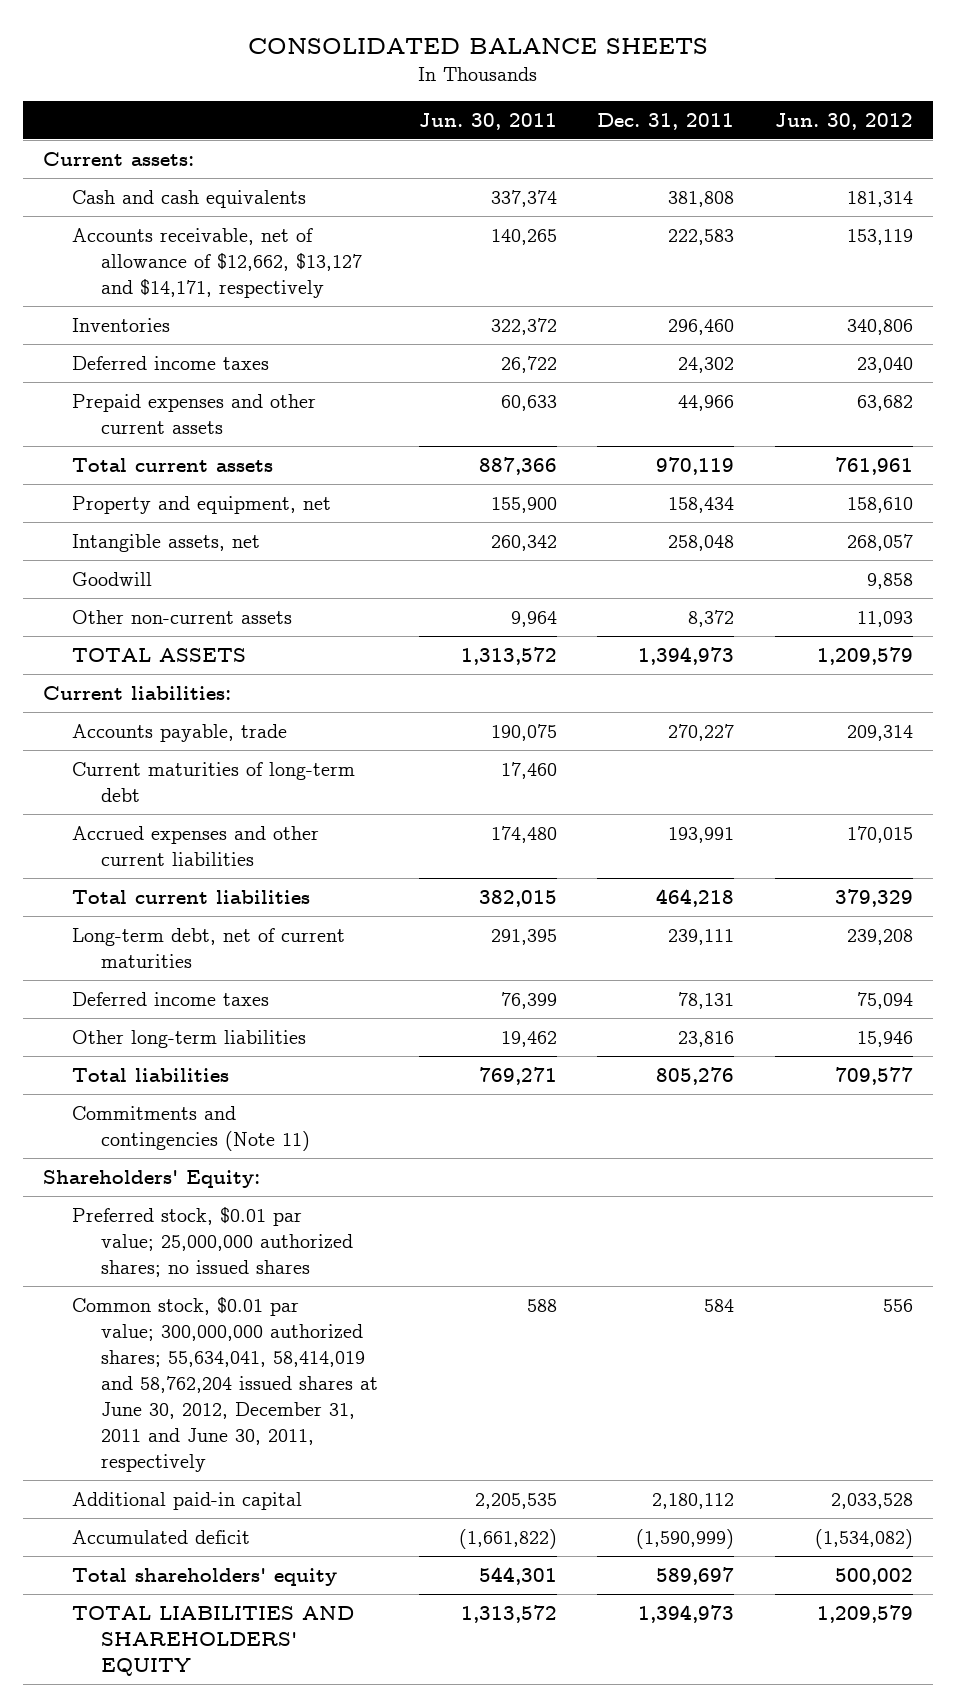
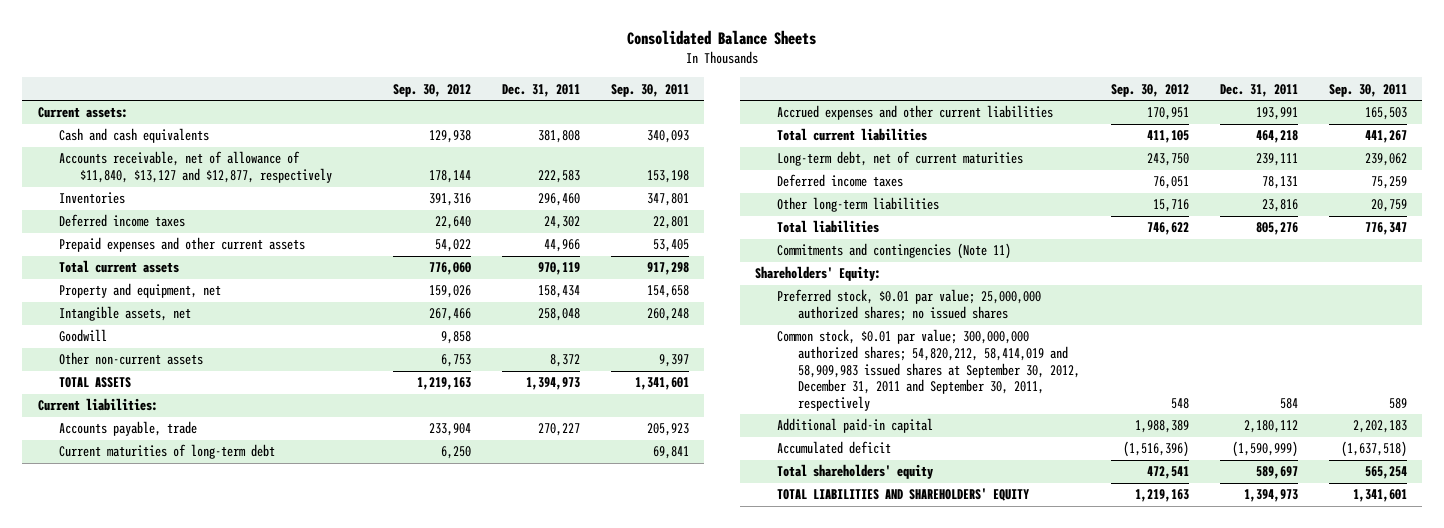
[247,37,708,54] CONSOLIDATED BALANCE SHEETS -> [627,30,817,46] Consolidated Balance Sheets
[418,112,557,130] Jun. 30, 2011 -> none
[774,112,913,130] Jun. 30, 2012 -> none
none -> [392,83,471,97] Sep. 30, 2012
none -> [610,83,689,97] Sep. 30, 2011
[72,227,363,298] Accounts receivable, net of allowance of $12,662, $13,127 and $14,171, respectively -> [58,151,332,184] Accounts receivable, net of allowance of $11,840, $13,127 and $12,877, respectively
[72,1296,379,1473] Common stock, $0.01 par value; 300,000,000 authorized shares; 55,634,041, 58,414,019 and 58,762,204 issued shares at June 30, 2012, December 31, 2011 and June 30, 2011, respectively -> [776,329,1080,411] Common stock, $0.01 par value; 300,000,000 authorized shares; 54,820,212, 58,414,019 and 58,909,983 issued shares at September 30, 2012, December 31, 2011 and September 30, 2011, respectively

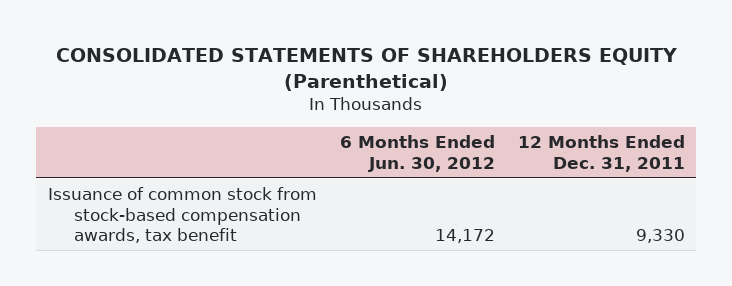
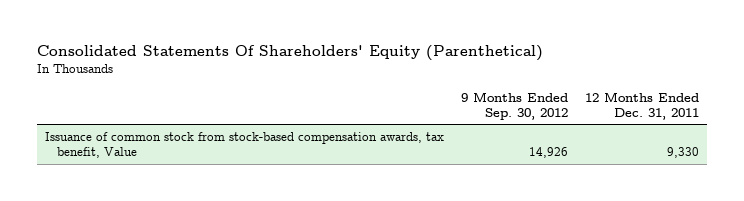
[56,48,678,91] CONSOLIDATED STATEMENTS OF SHAREHOLDERS EQUITY (Parenthetical) -> [36,45,543,62] Consolidated Statements Of Shareholders' Equity (Parenthetical)
[339,135,495,172] 6 Months Ended Jun. 30, 2012 -> none
none -> [461,91,569,120] 9 Months Ended Sep. 30, 2012
[47,187,317,243] Issuance of common stock from stock-based compensation awards, tax benefit -> [45,132,445,159] Issuance of common stock from stock-based compensation awards, tax benefit, Value

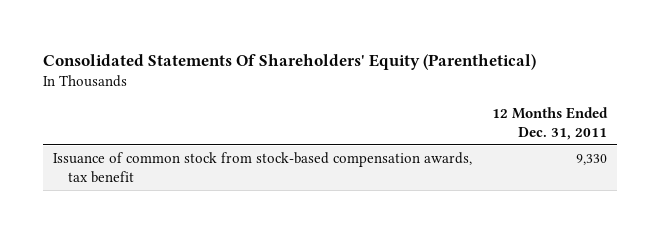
[461,91,569,120] 9 Months Ended Sep. 30, 2012 -> none
[45,132,445,159] Issuance of common stock from stock-based compensation awards, tax benefit, Value -> [53,152,473,183] Issuance of common stock from stock-based compensation awards, tax benefit

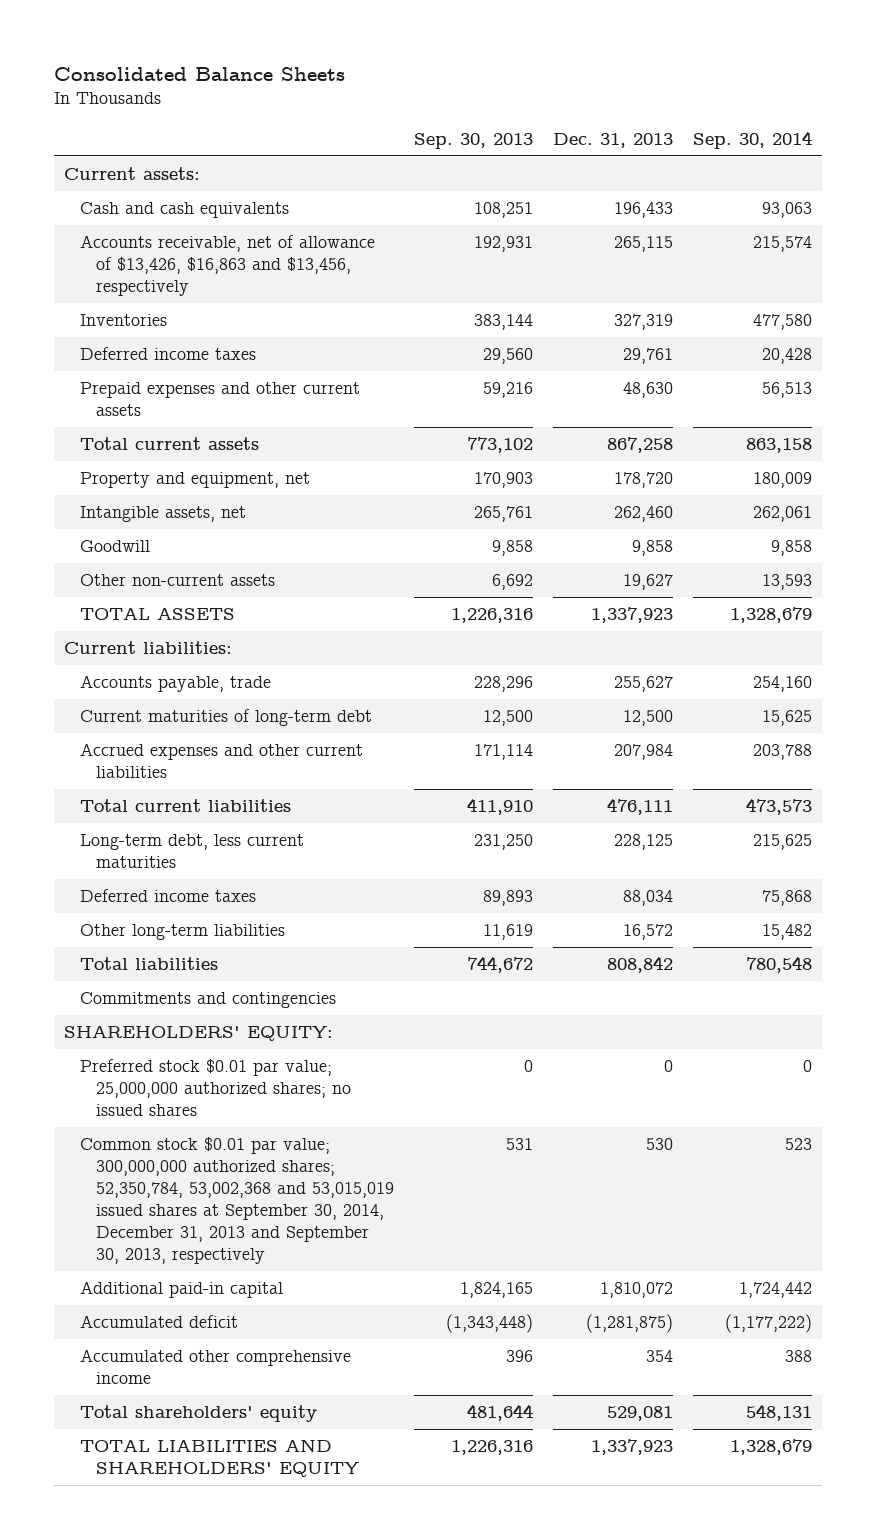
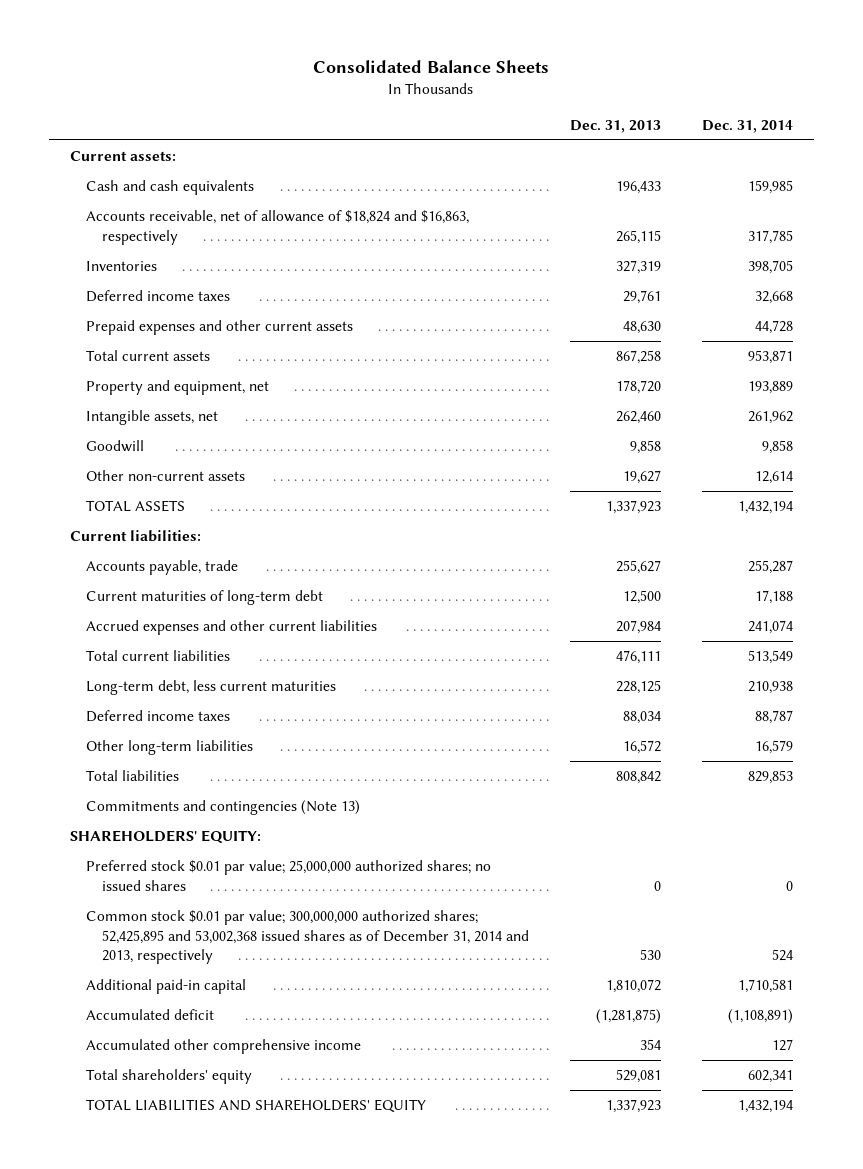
[413,132,533,149] Sep. 30, 2013 -> none
[692,130,812,149] Sep. 30, 2014 -> none
none -> [702,119,794,133] Dec. 31, 2014
[79,235,375,297] Accounts receivable, net of allowance of $13,426, $16,863 and $13,456, respectively -> [85,210,469,245] Accounts receivable, net of allowance of $18,824 and $16,863, respectively
[79,992,336,1009] Commitments and contingencies -> [85,800,360,816] Commitments and contingencies (Note 13)
[79,1137,394,1264] Common stock $0.01 par value; 300,000,000 authorized shares; 52,350,784, 53,002,368 and 53,015,019 issued shares at September 30, 2014, December 31, 2013 and September 30, 2013, respectively -> [85,910,529,965] Common stock $0.01 par value; 300,000,000 authorized shares; 52,425,895 and 53,002,368 issued shares as of December 31, 2014 and 2013, respectively

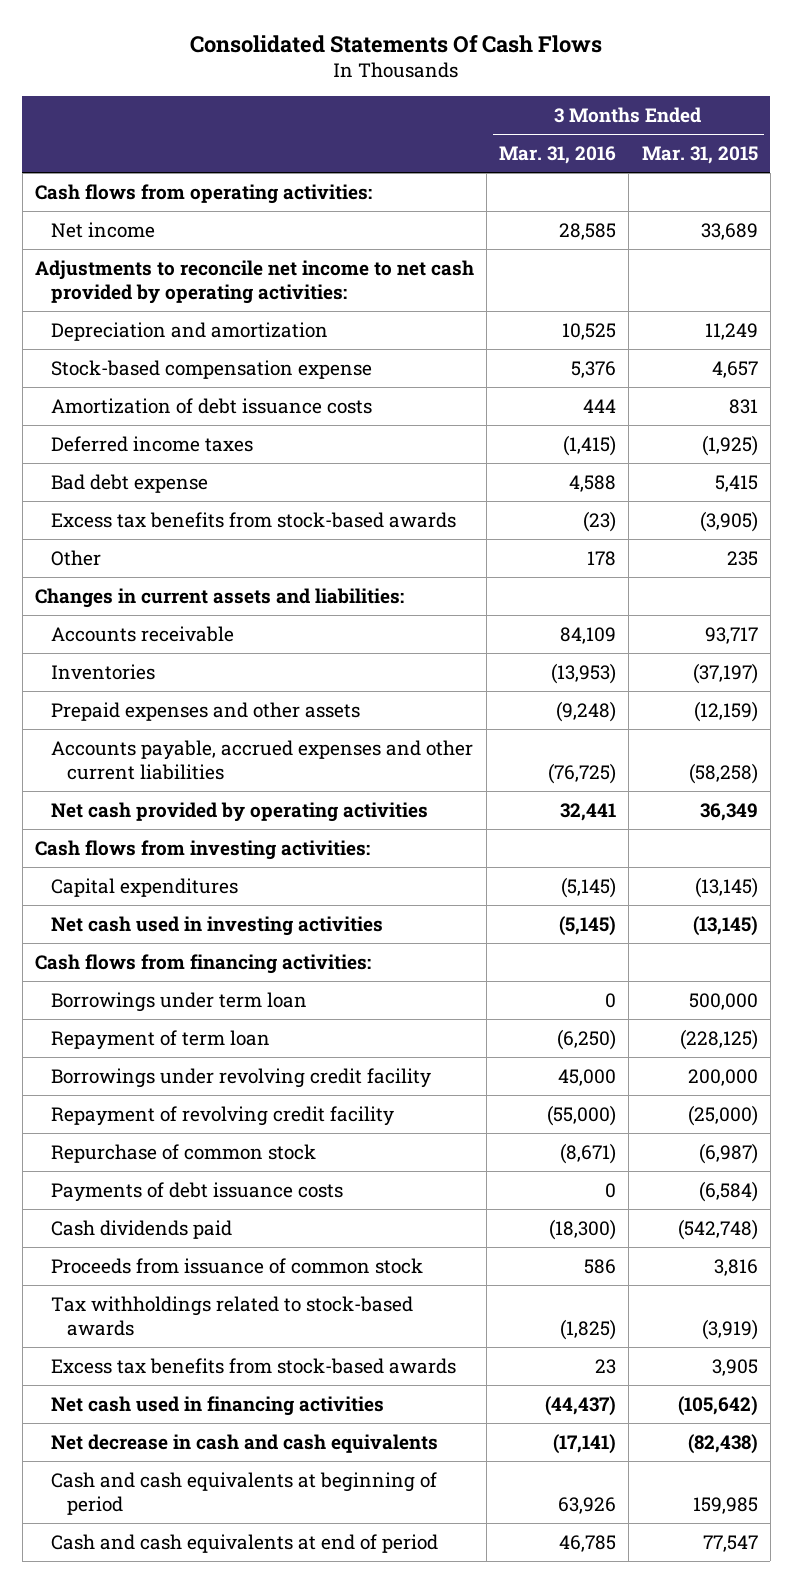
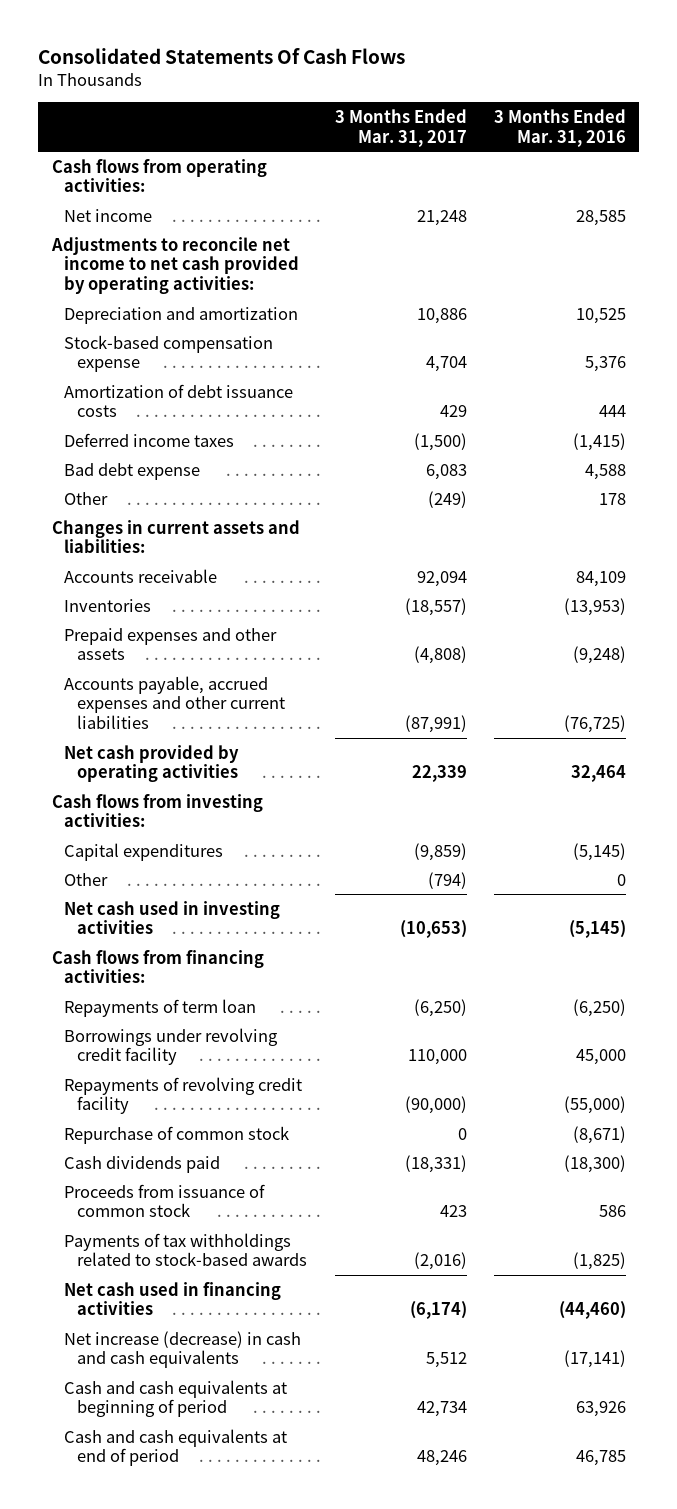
[641,146,758,165] Mar. 31, 2015 -> none
none -> [334,109,467,147] 3 Months Ended Mar. 31, 2017
[50,511,456,528] Excess tax benefits from stock-based awards -> none
[560,802,617,821] 32,441 -> [570,765,626,783] 32,464
none -> [64,872,109,886] Other
[50,991,307,1012] Borrowings under term loan -> none
[50,1029,270,1050] Repayment of term loan -> [64,998,257,1017] Repayments of term loan
[50,1105,394,1126] Repayment of revolving credit facility -> [64,1076,303,1115] Repayments of revolving credit facility
[50,1181,343,1202] Payments of debt issuance costs -> none
[50,1357,456,1374] Excess tax benefits from stock-based awards -> none
[50,1295,413,1336] Tax withholdings related to stock-based awards -> [64,1232,308,1267] Payments of tax withholdings related to stock-based awards
[545,1395,617,1416] (44,437) -> [558,1301,626,1320] (44,460)
[50,1433,438,1453] Net decrease in cash and cash equivalents -> [64,1330,302,1369] Net increase (decrease) in cash and cash equivalents

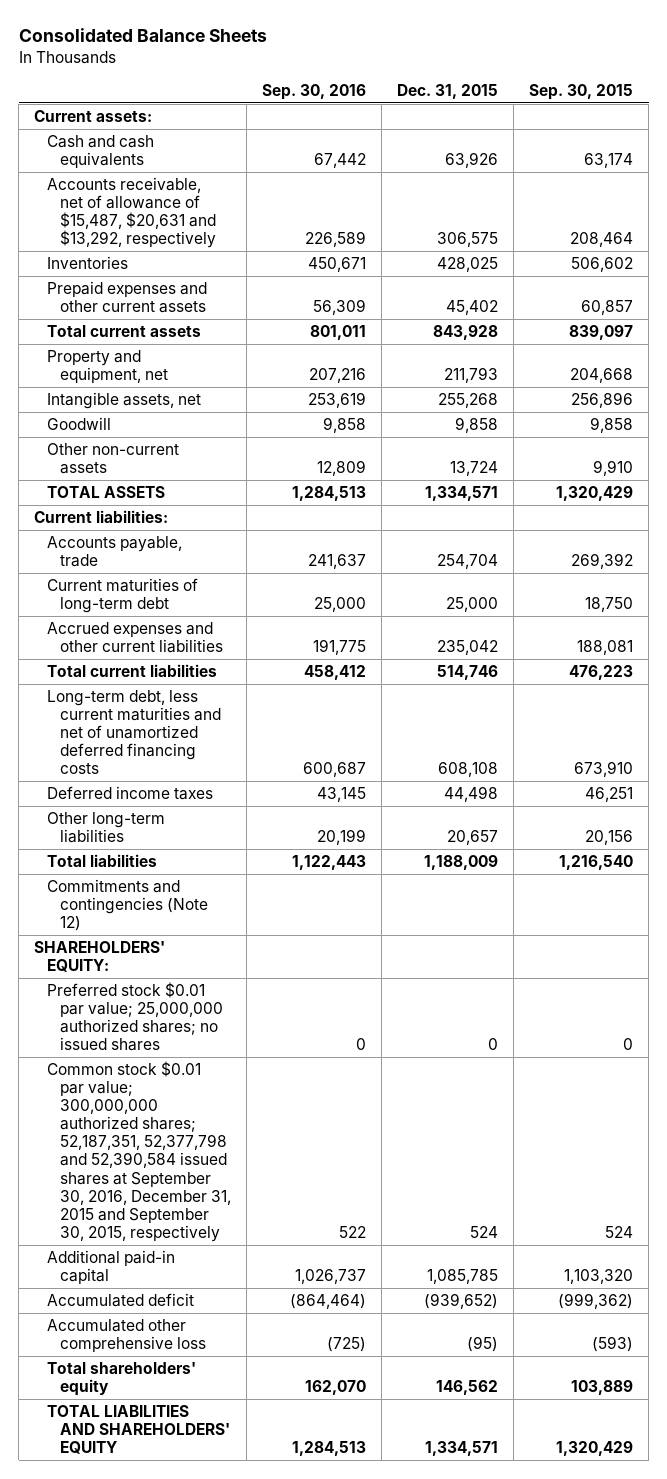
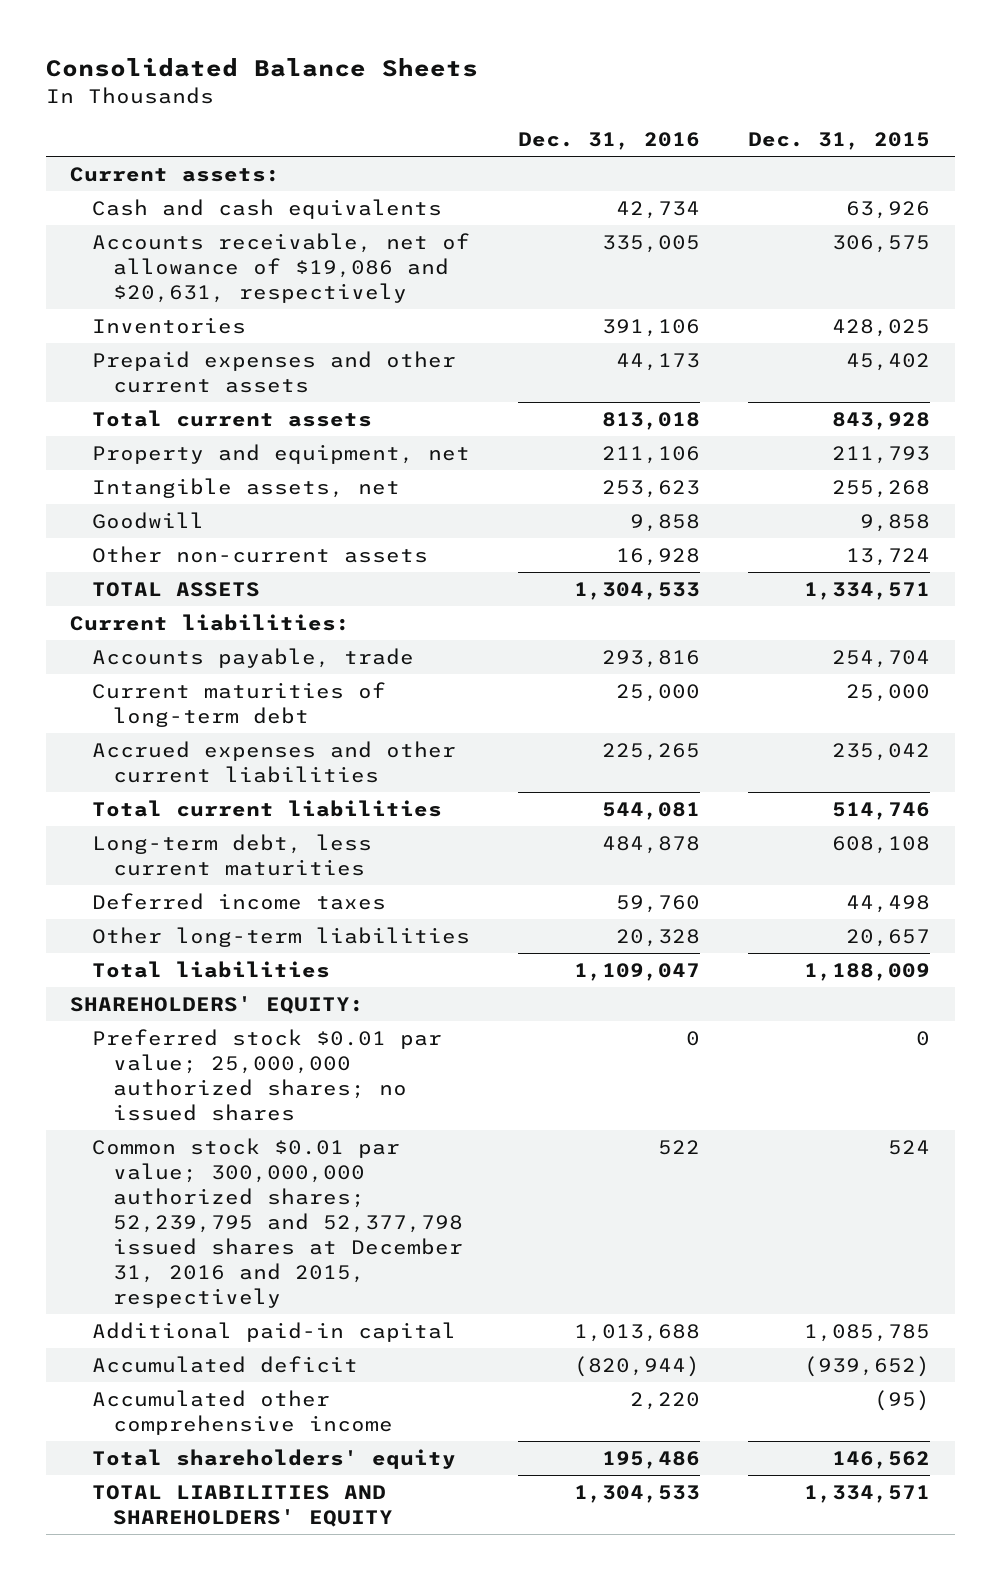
[262,84,367,101] Sep. 30, 2016 -> none
[529,84,634,101] Sep. 30, 2015 -> none
none -> [517,132,700,151] Dec. 31, 2016
[47,176,217,249] Accounts receivable, net of allowance of $15,487, $20,631 and $13,292, respectively -> [91,232,470,303] Accounts receivable, net of allowance of $19,086 and $20,631, respectively
[47,689,222,775] Long-term debt, less current maturities and net of unamortized deferred financing costs -> [91,833,372,876] Long-term debt, less current maturities
[47,878,209,932] Commitments and contingencies (Note 12) -> none
[47,1060,232,1242] Common stock $0.01 par value; 300,000,000 authorized shares; 52,187,351, 52,377,798 and 52,390,584 issued shares at September 30, 2016, December 31, 2015 and September 30, 2015, respectively -> [91,1137,463,1308] Common stock $0.01 par value; 300,000,000 authorized shares; 52,239,795 and 52,377,798 issued shares at December 31, 2016 and 2015, respectively
[47,1318,207,1352] Accumulated other comprehensive loss -> [91,1389,393,1435] Accumulated other comprehensive income

